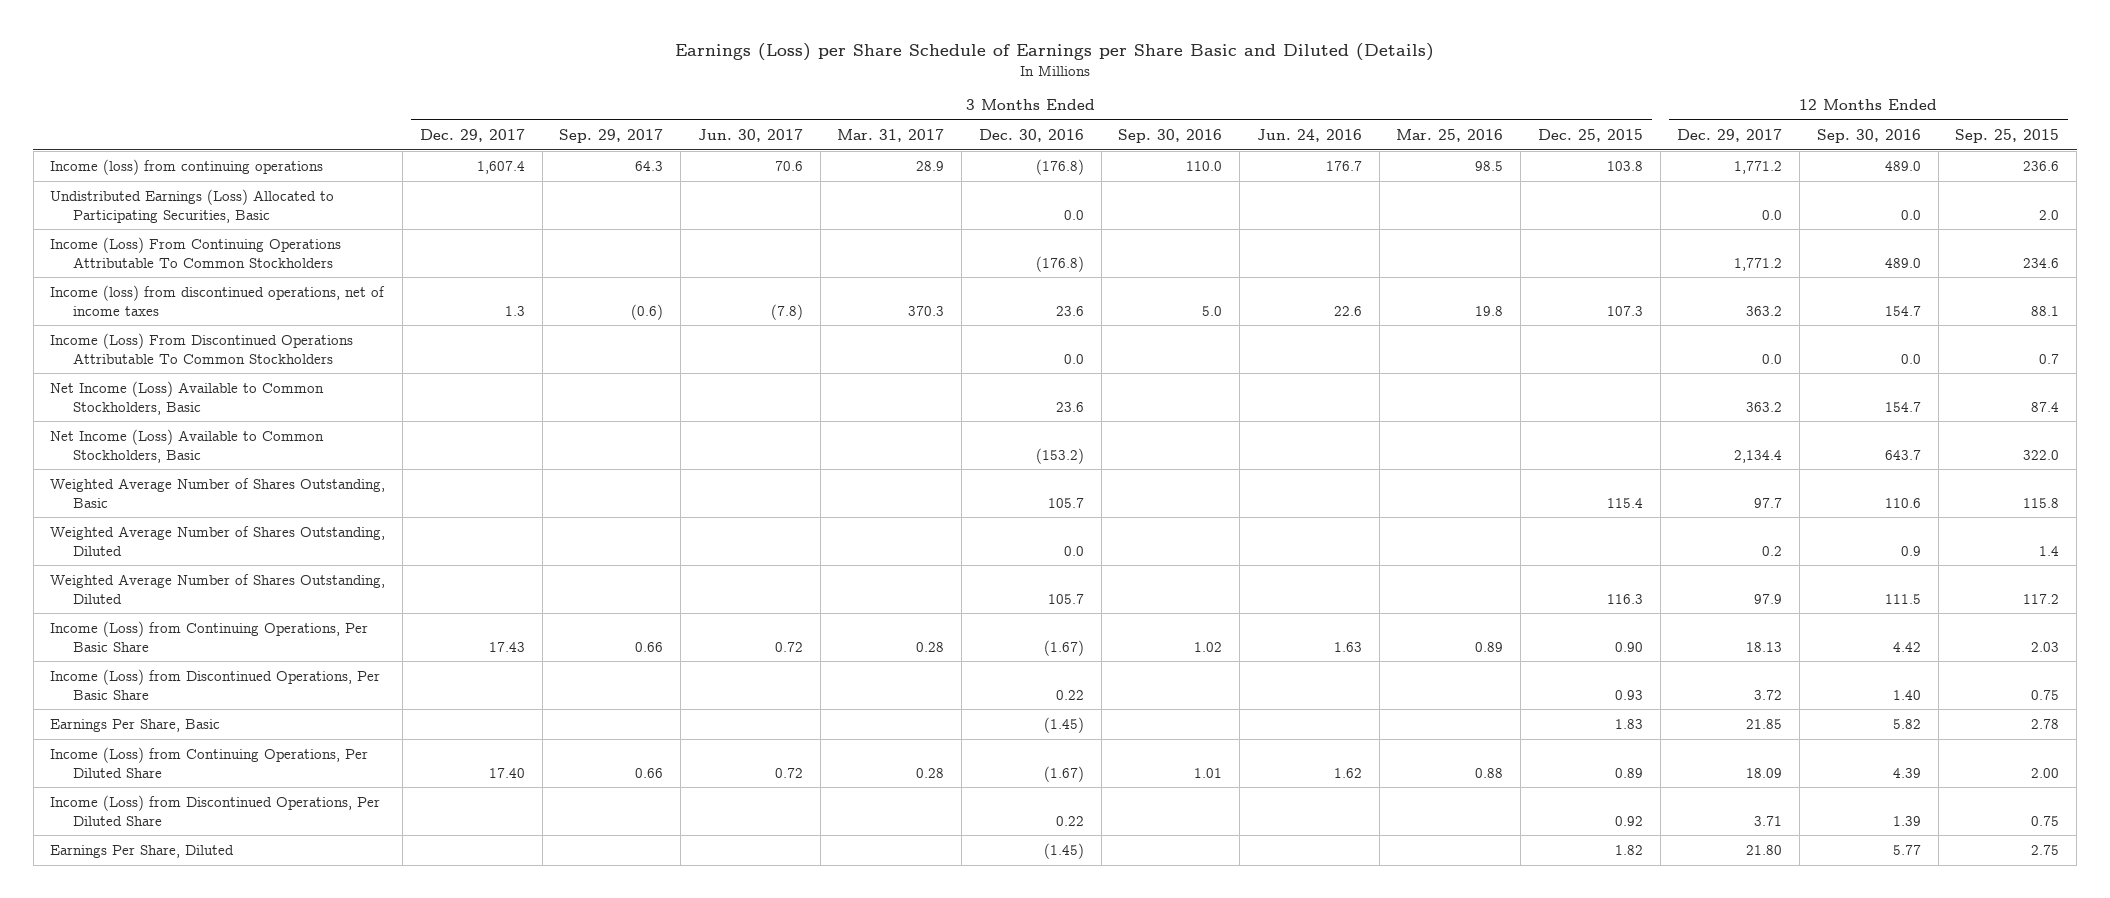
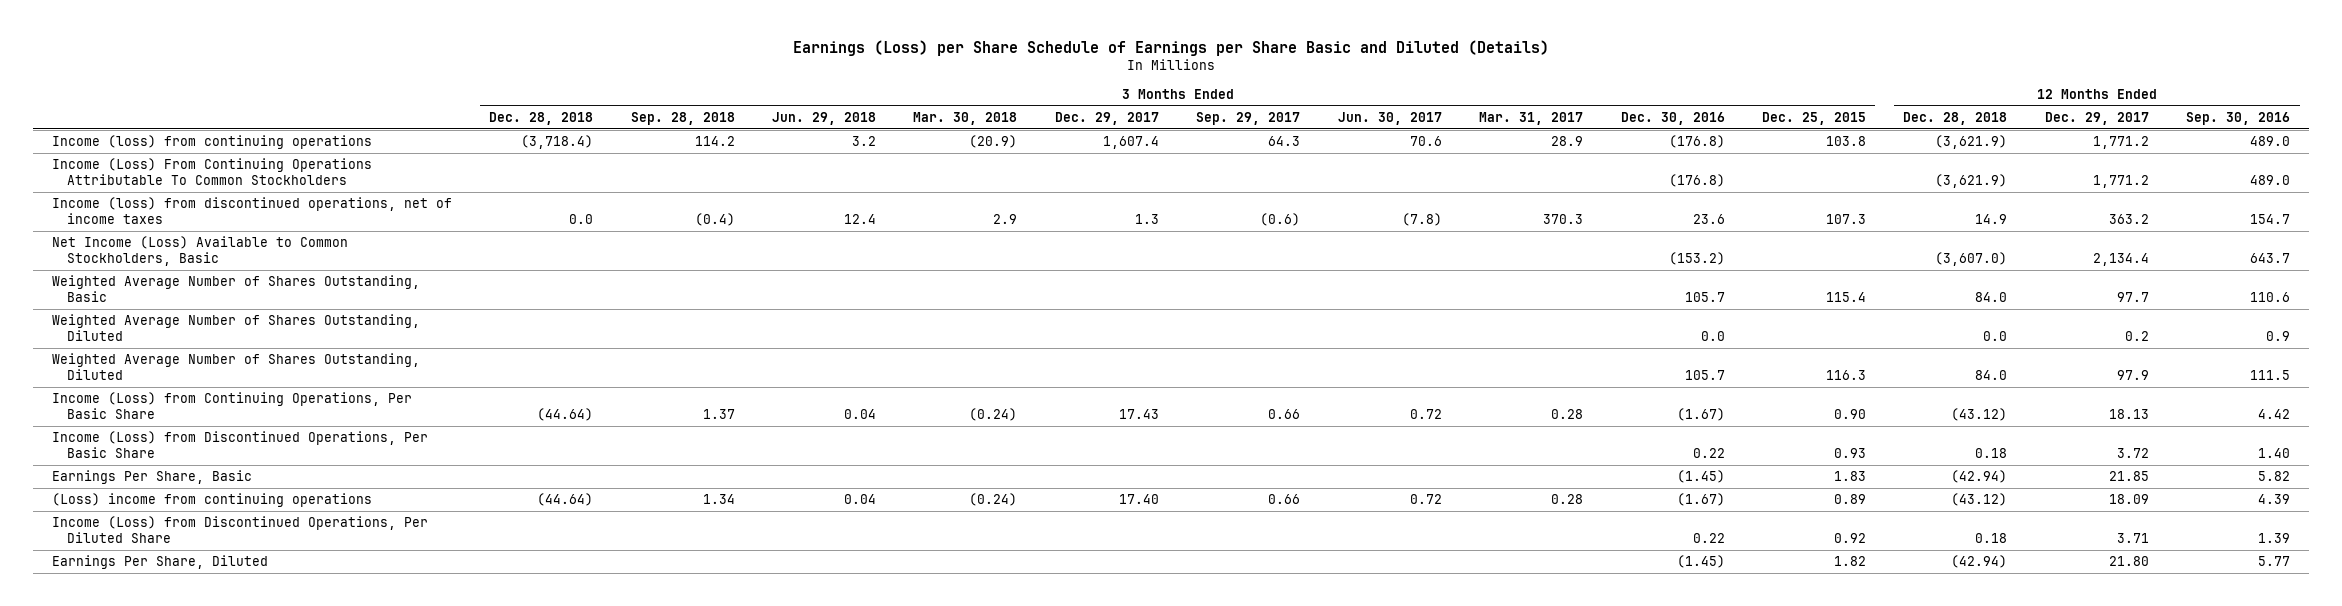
[1118,128,1223,143] Sep. 30, 2016 -> none
[1256,128,1362,142] Jun. 24, 2016 -> none
[1396,128,1504,142] Mar. 25, 2016 -> none
[1955,128,2060,143] Sep. 25, 2015 -> none
none -> [489,111,594,125] Dec. 28, 2018
none -> [630,111,735,125] Sep. 28, 2018
none -> [771,111,876,125] Jun. 29, 2018
none -> [913,111,1018,125] Mar. 30, 2018
none -> [1903,111,2008,125] Dec. 28, 2018
[50,188,335,223] Undistributed Earnings (Loss) Allocated to Participating Securities, Basic -> none
[50,332,354,364] Income (Loss) From Discontinued Operations Attributable To Common Stockholders -> none
[50,380,325,415] Net Income (Loss) Available to Common Stockholders, Basic -> none
[50,746,369,778] Income (Loss) from Continuing Operations, Per Diluted Share -> [51,493,372,508] (Loss) income from continuing operations

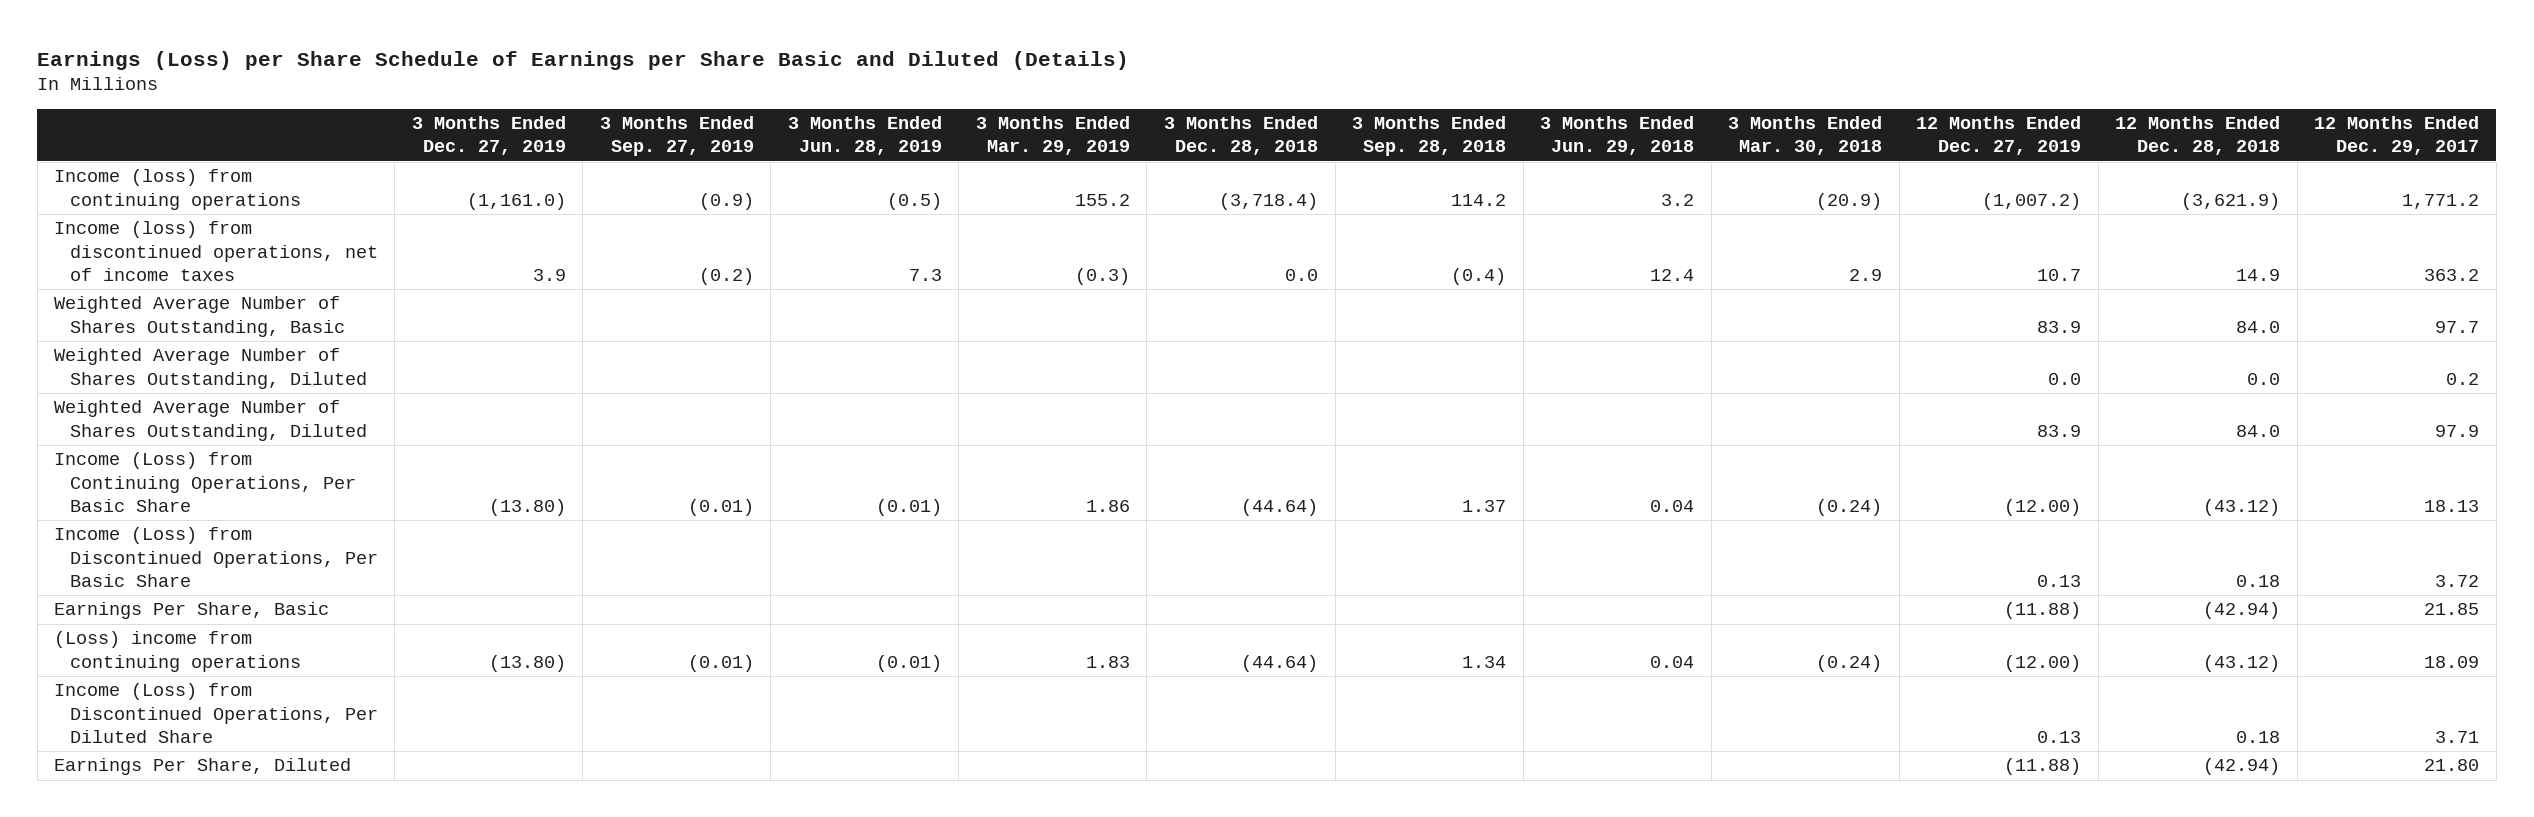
[1054,111,1159,125] Dec. 29, 2017 -> none
[1196,111,1301,125] Sep. 29, 2017 -> none
[1337,111,1442,125] Jun. 30, 2017 -> none
[1479,111,1584,125] Mar. 31, 2017 -> none
[1620,111,1725,125] Dec. 30, 2016 -> none
[1762,111,1867,125] Dec. 25, 2015 -> none
[2186,111,2291,125] Sep. 30, 2016 -> none
none -> [411,115,566,156] 3 Months Ended Dec. 27, 2019
none -> [599,115,754,157] 3 Months Ended Sep. 27, 2019
none -> [787,115,942,156] 3 Months Ended Jun. 28, 2019
none -> [975,115,1130,156] 3 Months Ended Mar. 29, 2019
none -> [1916,115,2082,156] 12 Months Ended Dec. 27, 2019
[51,158,372,186] Income (Loss) From Continuing Operations Attributable To Common Stockholders -> none
[51,236,348,267] Net Income (Loss) Available to Common Stockholders, Basic -> none

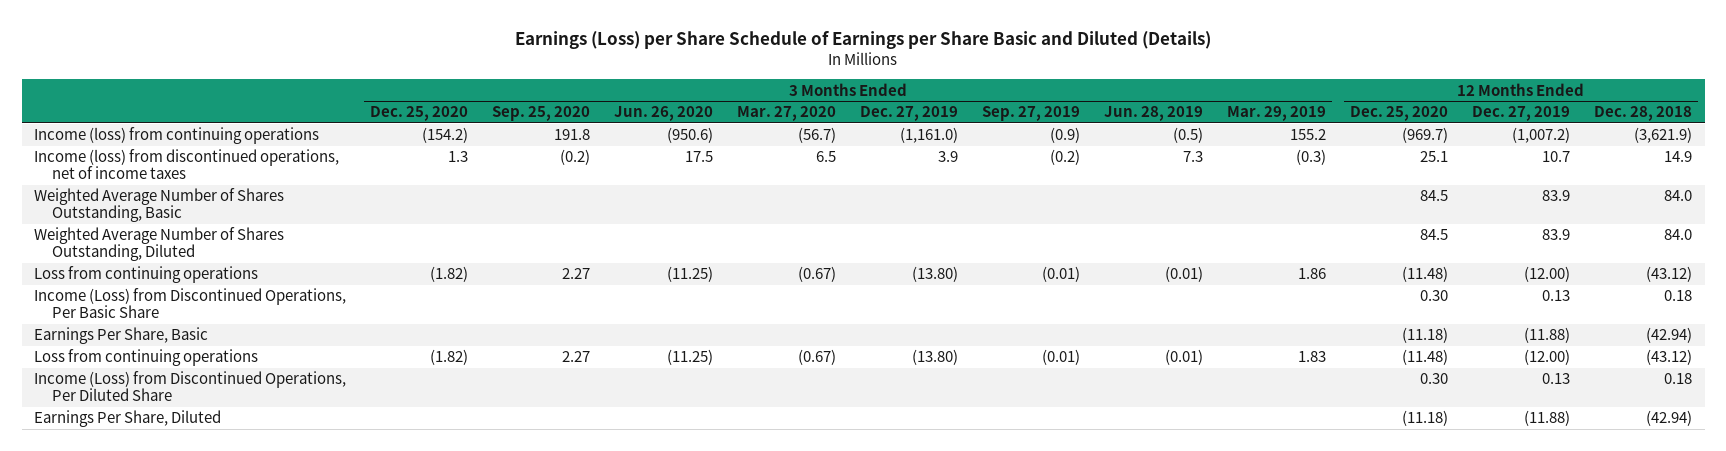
[1163,115,1318,156] 3 Months Ended Dec. 28, 2018 -> none
[1352,115,1507,157] 3 Months Ended Sep. 28, 2018 -> none
[1540,115,1695,156] 3 Months Ended Jun. 29, 2018 -> none
[1728,115,1883,156] 3 Months Ended Mar. 30, 2018 -> none
[2314,115,2480,156] 12 Months Ended Dec. 29, 2017 -> none
none -> [369,106,468,122] Dec. 25, 2020
none -> [491,106,590,122] Sep. 25, 2020
none -> [613,106,713,122] Jun. 26, 2020
none -> [736,106,836,122] Mar. 27, 2020
none -> [1350,106,1449,122] Dec. 25, 2020
[54,348,367,389] Weighted Average Number of Shares Outstanding, Diluted -> none
[54,452,356,512] Income (Loss) from Continuing Operations, Per Basic Share -> [33,266,258,284] Loss from continuing operations
[54,631,301,672] (Loss) income from continuing operations -> [33,349,258,367] Loss from continuing operations

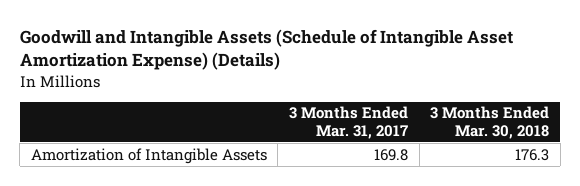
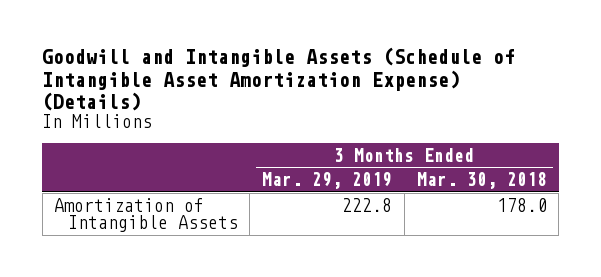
[289,106,409,139] 3 Months Ended Mar. 31, 2017 -> none
none -> [262,172,393,190] Mar. 29, 2019
[515,148,550,161] 176.3 -> [496,197,547,212] 178.0

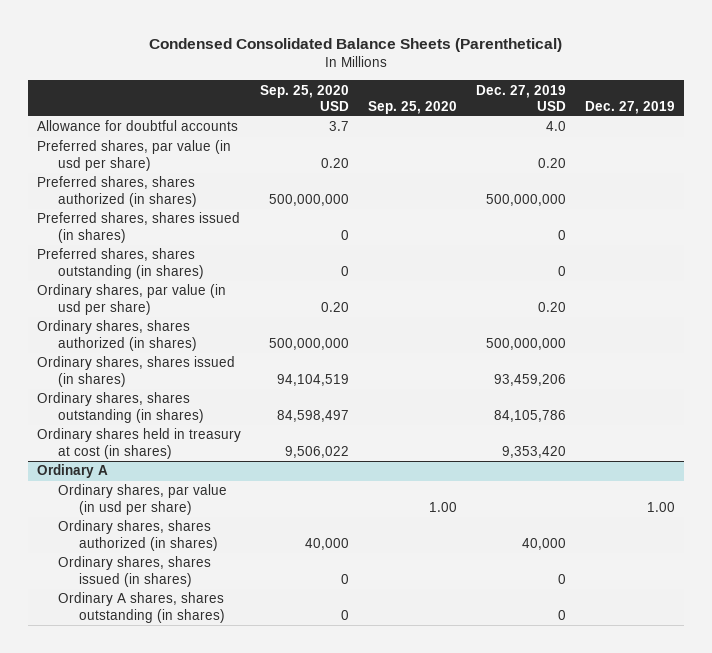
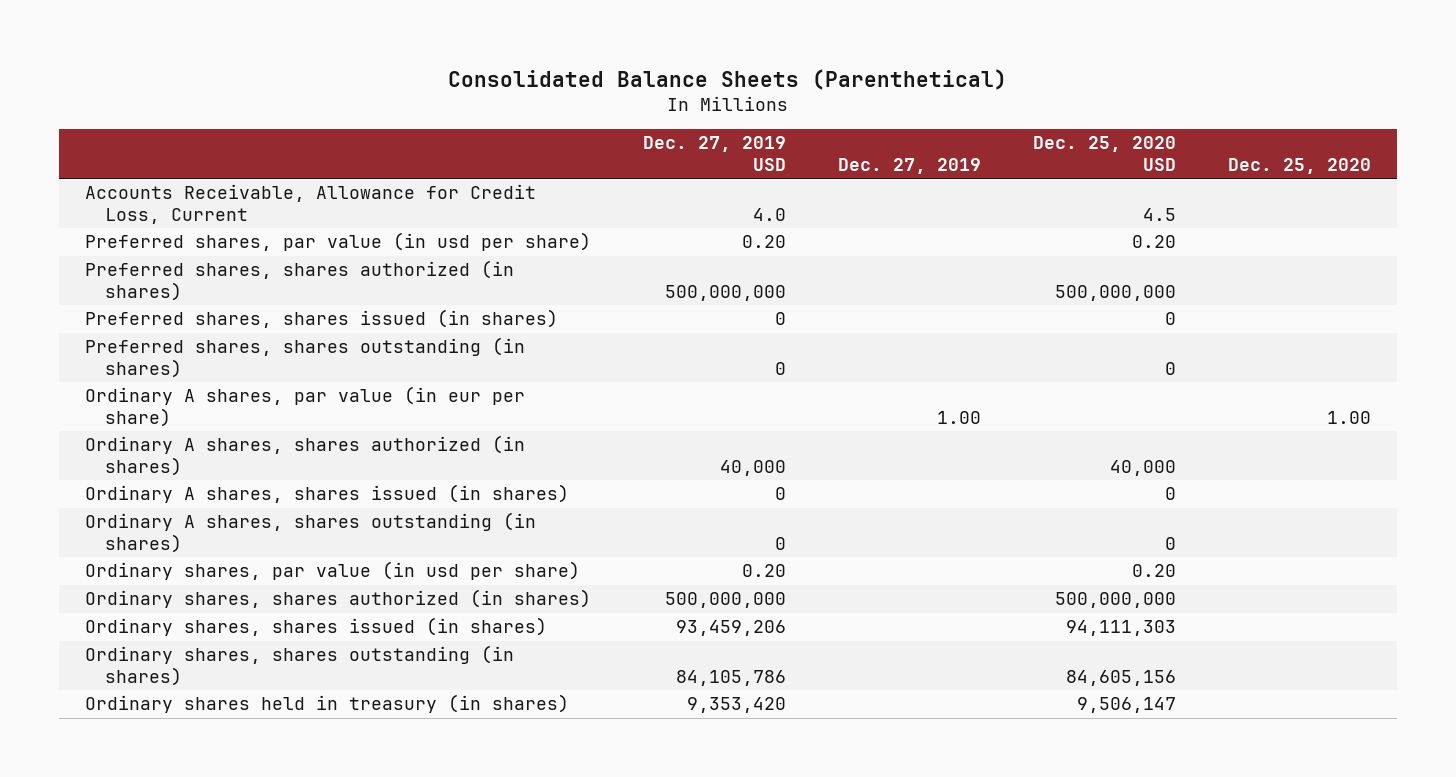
[148,37,562,52] Condensed Consolidated Balance Sheets (Parenthetical) -> [447,68,1007,90] Consolidated Balance Sheets (Parenthetical)
[260,84,350,111] Sep. 25, 2020 USD -> none
[367,100,457,114] Sep. 25, 2020 -> none
none -> [1032,136,1176,171] Dec. 25, 2020 USD
none -> [1227,157,1371,174] Dec. 25, 2020
[37,120,239,132] Allowance for doubtful accounts -> [85,184,537,225] Accounts Receivable, Allowance for Credit Loss, Current
none -> [85,386,526,428] Ordinary A shares, par value (in eur per share)
none -> [85,435,526,477] Ordinary A shares, shares authorized (in shares)
none -> [85,484,570,504] Ordinary A shares, shares issued (in shares)
none -> [85,512,537,554] Ordinary A shares, shares outstanding (in shares)
[37,464,109,479] Ordinary A -> none
[57,484,227,515] Ordinary shares, par value (in usd per share) -> none
[57,520,218,551] Ordinary shares, shares authorized (in shares) -> none
[57,556,211,587] Ordinary shares, shares issued (in shares) -> none
[57,592,225,623] Ordinary A shares, shares outstanding (in shares) -> none
[37,428,242,459] Ordinary shares held in treasury at cost (in shares) -> [85,694,570,714] Ordinary shares held in treasury (in shares)

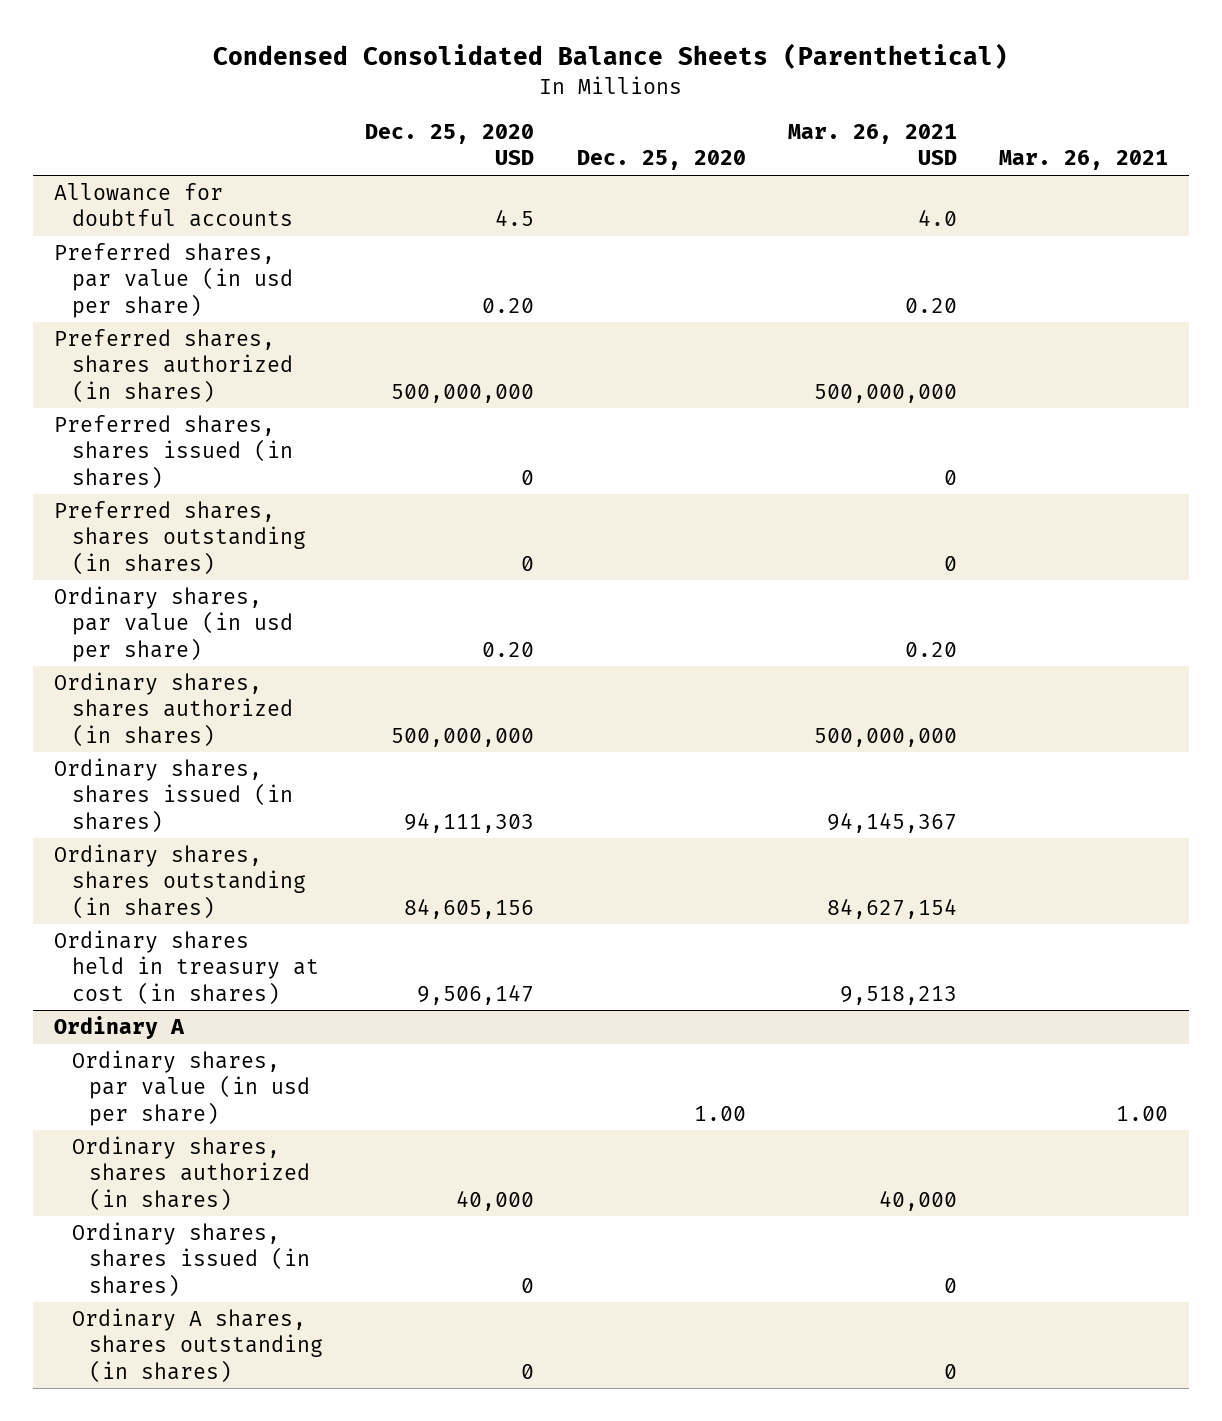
[447,68,1007,90] Consolidated Balance Sheets (Parenthetical) -> [213,43,1009,70] Condensed Consolidated Balance Sheets (Parenthetical)
[643,136,787,171] Dec. 27, 2019 USD -> none
[837,157,981,174] Dec. 27, 2019 -> none
none -> [787,124,957,166] Mar. 26, 2021 USD
none -> [998,150,1168,171] Mar. 26, 2021
[85,184,537,225] Accounts Receivable, Allowance for Credit Loss, Current -> [54,183,293,228] Allowance for doubtful accounts
[85,386,526,428] Ordinary A shares, par value (in eur per share) -> none
[85,435,526,477] Ordinary A shares, shares authorized (in shares) -> none
[85,484,570,504] Ordinary A shares, shares issued (in shares) -> none
[85,512,537,554] Ordinary A shares, shares outstanding (in shares) -> none
[85,694,570,714] Ordinary shares held in treasury (in shares) -> [54,930,319,1005] Ordinary shares held in treasury at cost (in shares)
none -> [54,1016,186,1040] Ordinary A
none -> [71,1050,311,1126] Ordinary shares, par value (in usd per share)
none -> [71,1136,311,1211] Ordinary shares, shares authorized (in shares)
none -> [71,1222,311,1297] Ordinary shares, shares issued (in shares)
none -> [71,1308,324,1383] Ordinary A shares, shares outstanding (in shares)

